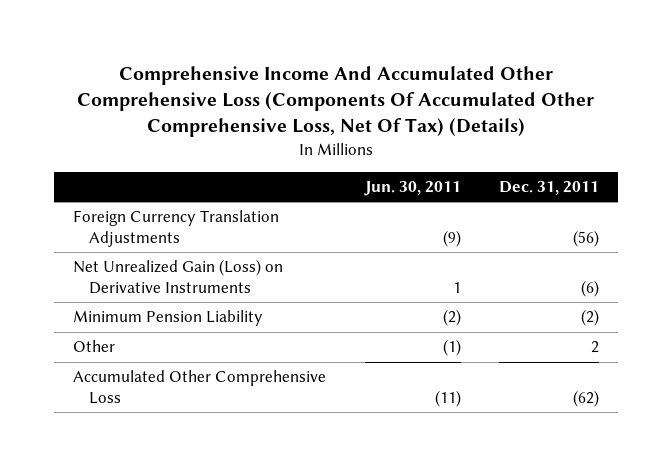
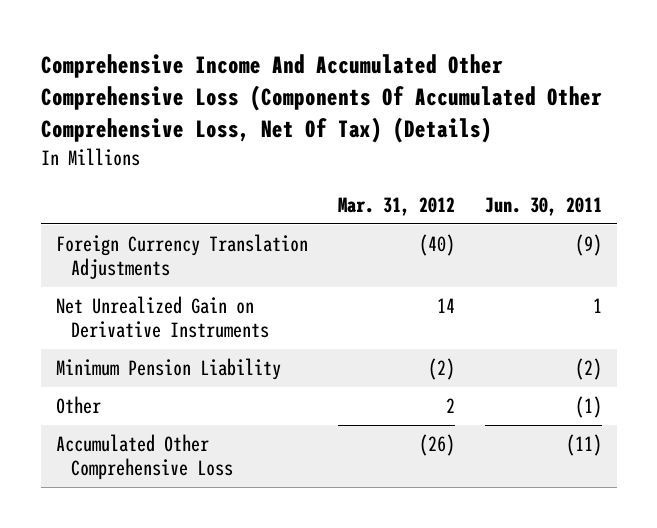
[499,181,600,196] Dec. 31, 2011 -> none
none -> [337,196,455,216] Mar. 31, 2012
[73,259,284,294] Net Unrealized Gain (Loss) on Derivative Instruments -> [55,296,269,339] Net Unrealized Gain on Derivative Instruments

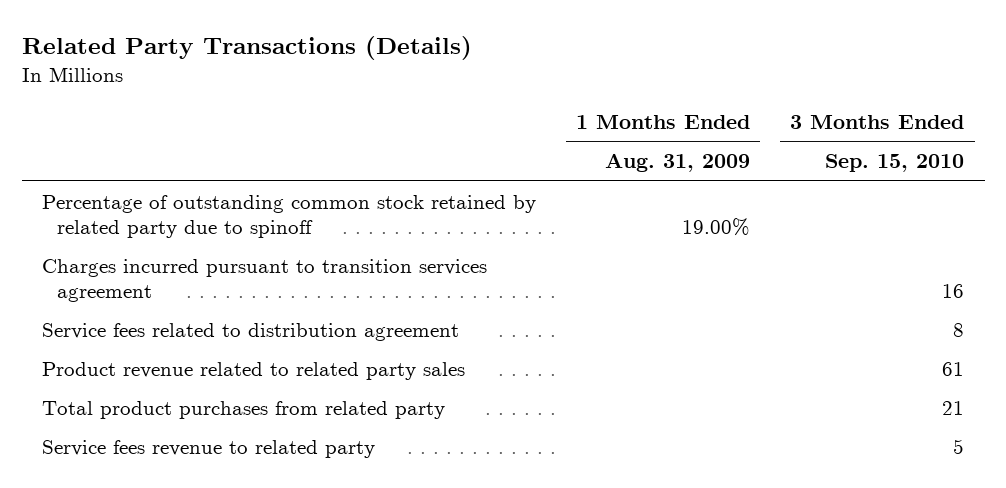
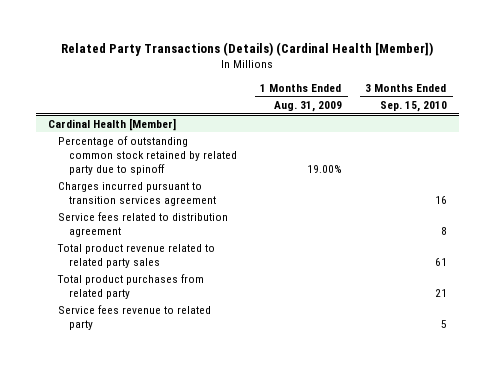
[21,35,472,60] Related Party Transactions (Details) -> [61,42,434,57] Related Party Transactions (Details) (Cardinal Health [Member])
none -> [47,117,176,131] Cardinal Health [Member]
[41,361,465,380] Product revenue related to related party sales -> [57,243,216,268] Total product revenue related to related party sales

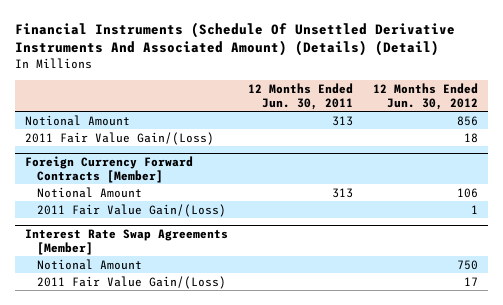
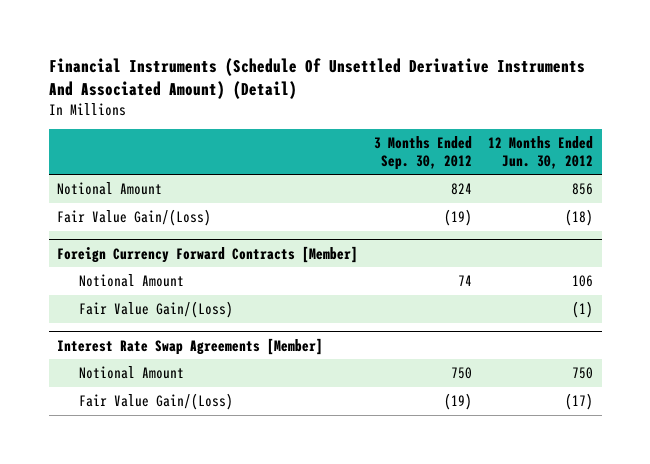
[15,21,456,57] Financial Instruments (Schedule Of Unsettled Derivative Instruments And Associated Amount) (Details) (Detail) -> [48,57,585,99] Financial Instruments (Schedule Of Unsettled Derivative Instruments And Associated Amount) (Detail)
[248,82,354,110] 12 Months Ended Jun. 30, 2011 -> none
none -> [374,136,473,170] 3 Months Ended Sep. 30, 2012
[25,131,215,145] 2011 Fair Value Gain/(Loss) -> [56,209,211,227] Fair Value Gain/(Loss)
[464,132,479,143] 18 -> [565,209,594,227] (18)
[36,203,226,217] 2011 Fair Value Gain/(Loss) -> [79,301,234,319] Fair Value Gain/(Loss)
[471,204,479,214] 1 -> [572,301,594,319] (1)
[36,275,226,289] 2011 Fair Value Gain/(Loss) -> [79,393,234,411] Fair Value Gain/(Loss)
[464,276,479,286] 17 -> [565,393,594,411] (17)

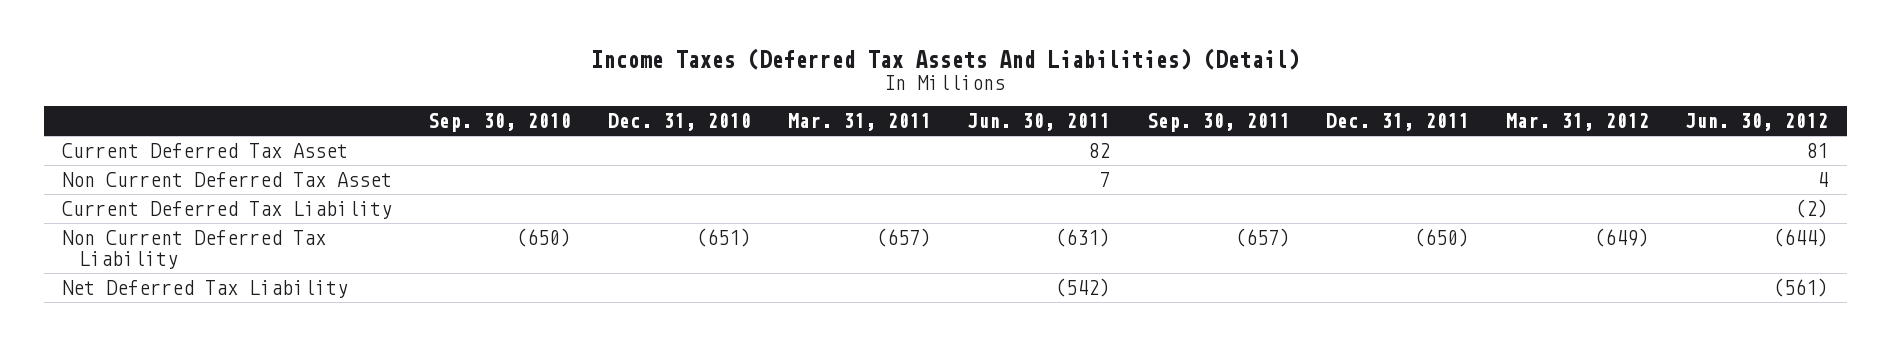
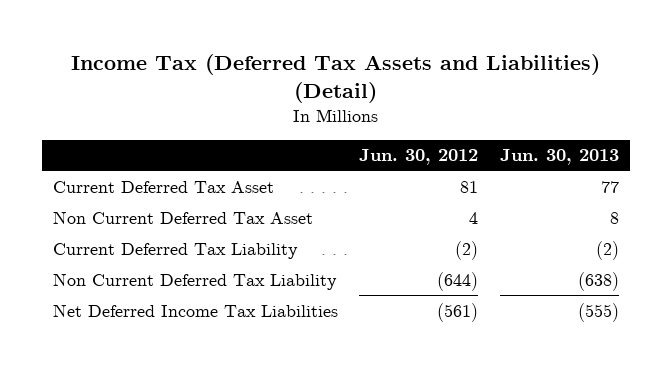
[591,48,1300,71] Income Taxes (Deferred Tax Assets And Liabilities) (Detail) -> [70,53,600,103] Income Tax (Deferred Tax Assets and Liabilities) (Detail)
[428,112,572,132] Sep. 30, 2010 -> none
[608,112,752,131] Dec. 31, 2010 -> none
[787,112,931,131] Mar. 31, 2011 -> none
[967,112,1111,131] Jun. 30, 2011 -> none
[1146,112,1290,132] Sep. 30, 2011 -> none
[1326,112,1470,131] Dec. 31, 2011 -> none
[1505,112,1649,131] Mar. 31, 2012 -> none
none -> [500,149,620,166] Jun. 30, 2013
[61,279,348,298] Net Deferred Tax Liability -> [52,303,338,317] Net Deferred Income Tax Liabilities

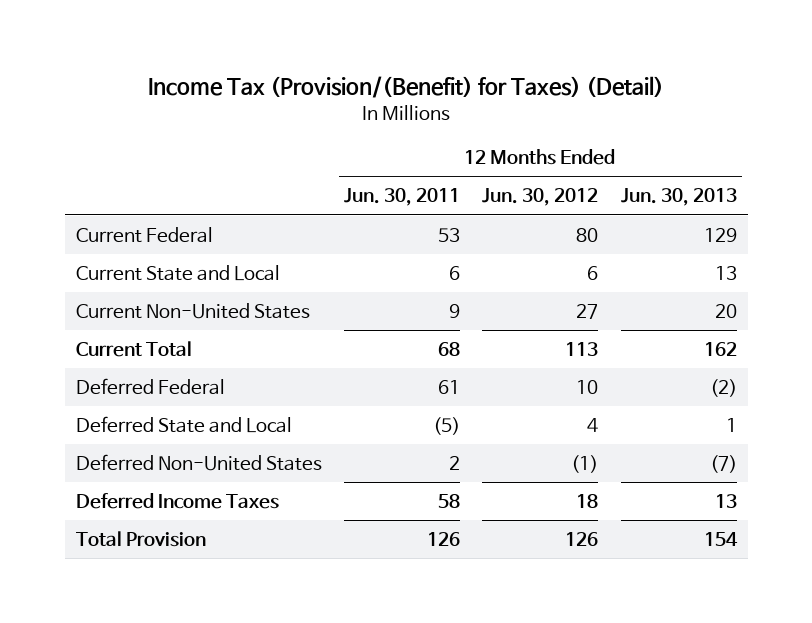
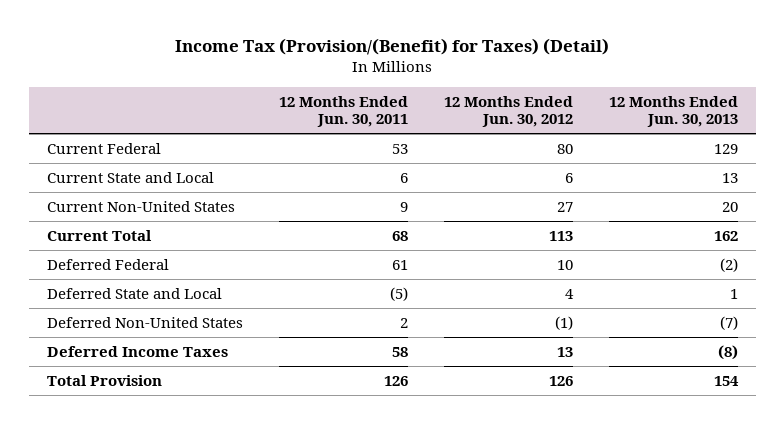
[576,493,599,508] 18 -> [556,346,573,357] 13
[714,493,737,508] 13 -> [717,344,738,360] (8)

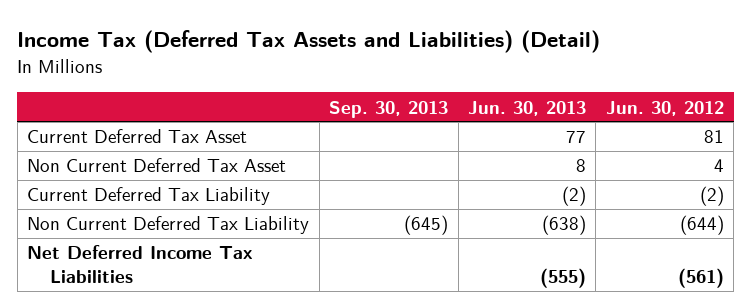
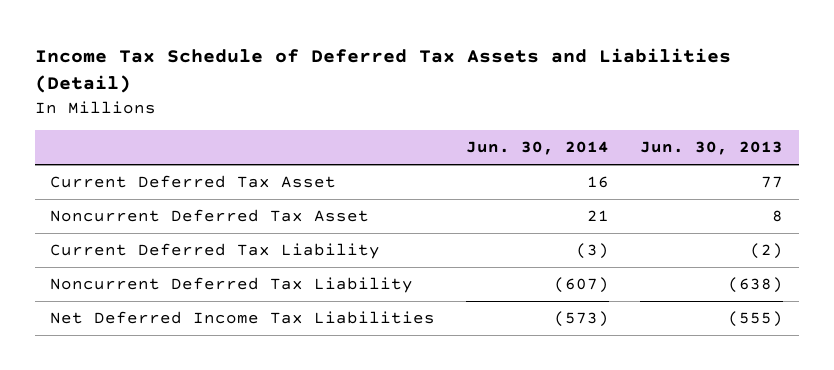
[17,30,601,54] Income Tax (Deferred Tax Assets and Liabilities) (Detail) -> [34,47,731,94] Income Tax Schedule of Deferred Tax Assets and Liabilities (Detail)
[329,100,449,118] Sep. 30, 2013 -> none
[605,100,724,116] Jun. 30, 2012 -> none
none -> [466,141,610,156] Jun. 30, 2014
[27,158,287,173] Non Current Deferred Tax Asset -> [50,209,370,223] Noncurrent Deferred Tax Asset
[27,216,310,235] Non Current Deferred Tax Liability -> [50,277,414,294] Noncurrent Deferred Tax Liability

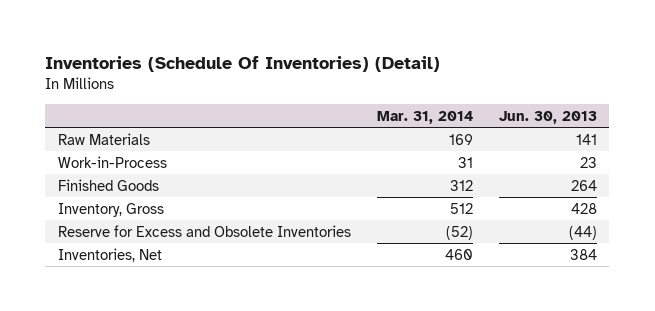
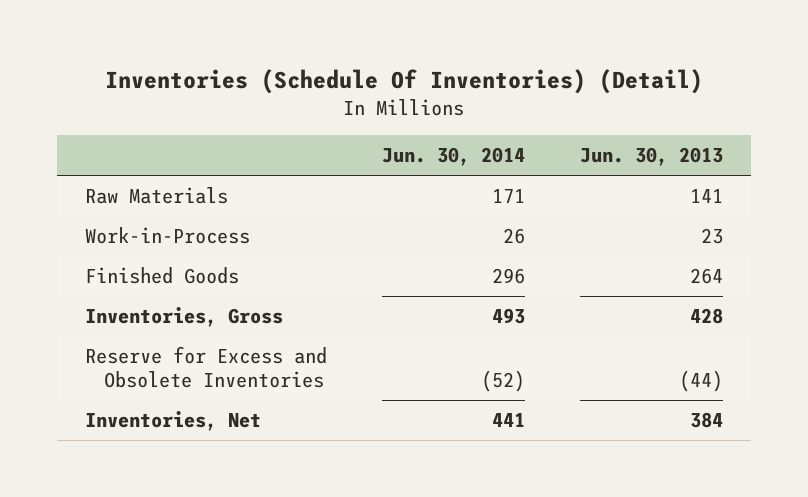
[376,110,473,124] Mar. 31, 2014 -> none
none -> [382,146,526,166] Jun. 30, 2014
[58,202,165,217] Inventory, Gross -> [84,306,283,327] Inventories, Gross

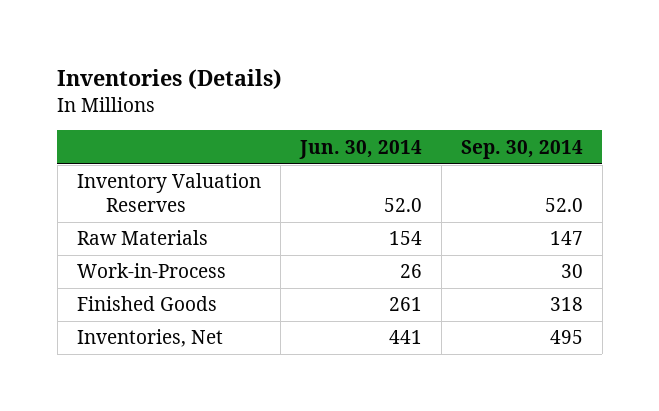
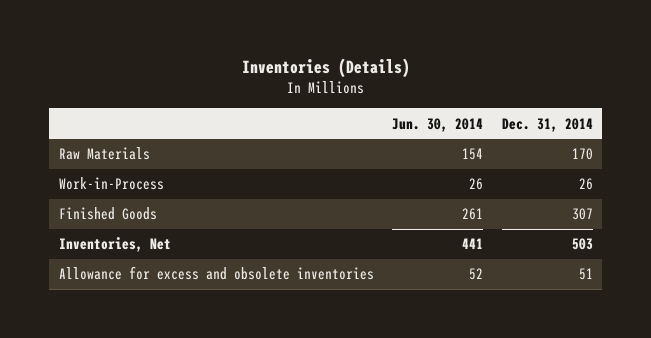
[460,139,583,159] Sep. 30, 2014 -> none
none -> [501,117,593,132] Dec. 31, 2014
[76,173,261,213] Inventory Valuation Reserves -> none
none -> [58,266,374,281] Allowance for excess and obsolete inventories

